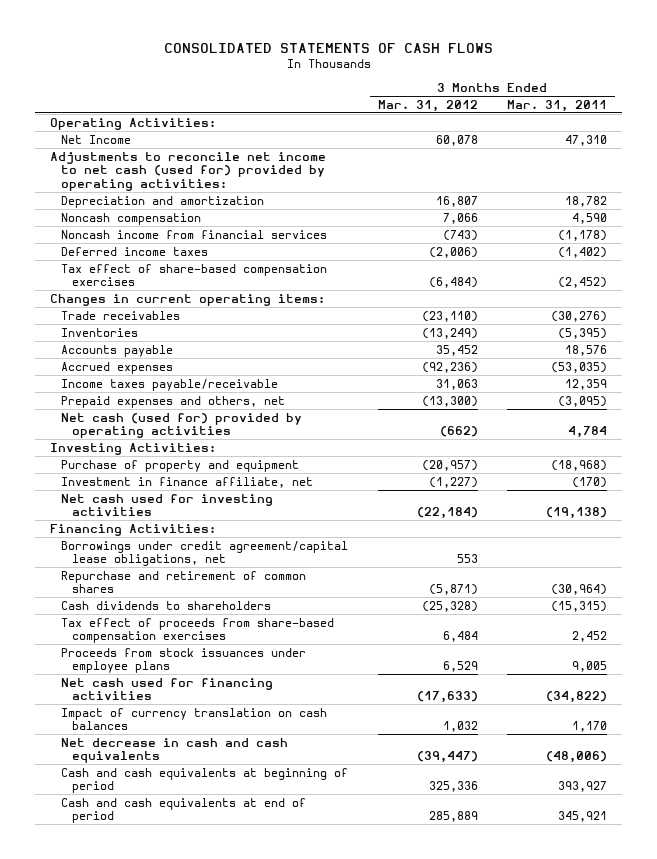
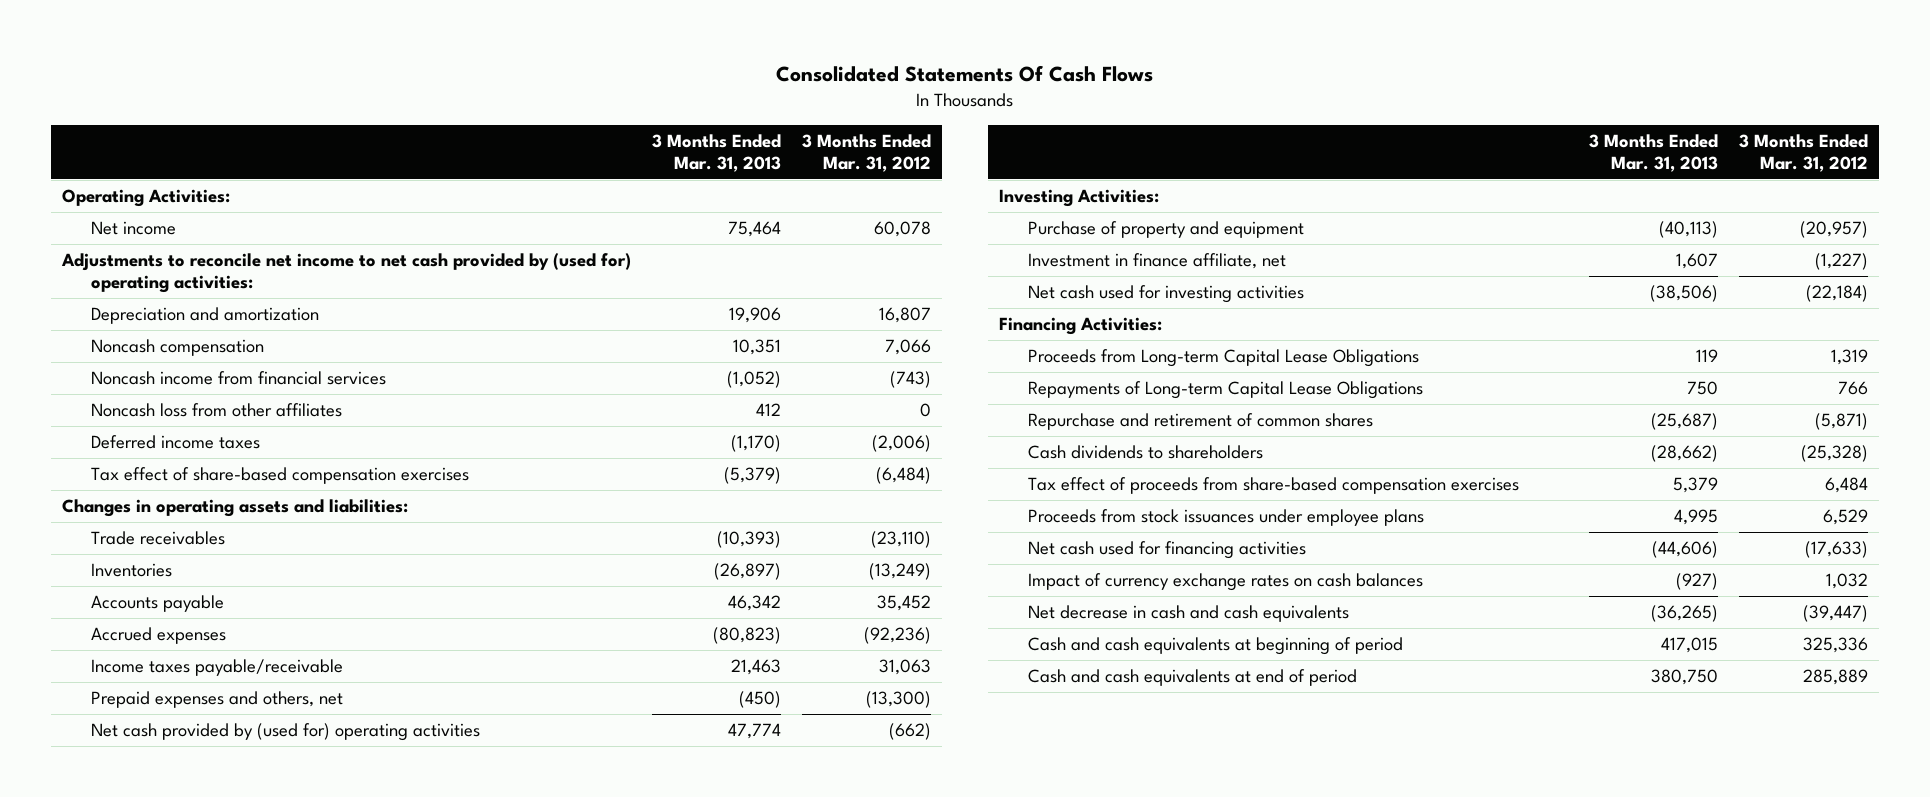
[163,42,493,53] CONSOLIDATED STATEMENTS OF CASH FLOWS -> [776,64,1154,82] Consolidated Statements Of Cash Flows
[507,99,608,112] Mar. 31, 2011 -> none
none -> [652,133,782,172] 3 Months Ended Mar. 31, 2013
[60,134,131,144] Net Income -> [91,221,177,236] Net income
[49,151,326,192] Adjustments to reconcile net income to net cash (used for) provided by operating activities: -> [60,253,631,294] Adjustments to reconcile net income to net cash provided by (used for) operating activities:
none -> [91,403,343,418] Noncash loss from other affiliates
[49,293,325,306] Changes in current operating items: -> [61,499,408,518] Changes in operating assets and liabilities:
[60,412,302,439] Net cash (used for) provided by operating activities -> [91,723,481,742] Net cash provided by (used for) operating activities
[60,540,348,567] Borrowings under credit agreement/capital lease obligations, net -> none
none -> [1028,349,1420,368] Proceeds from Long-term Capital Lease Obligations
none -> [1028,381,1424,400] Repayments of Long-term Capital Lease Obligations
[60,707,327,731] Impact of currency translation on cash balances -> [1028,573,1424,592] Impact of currency exchange rates on cash balances

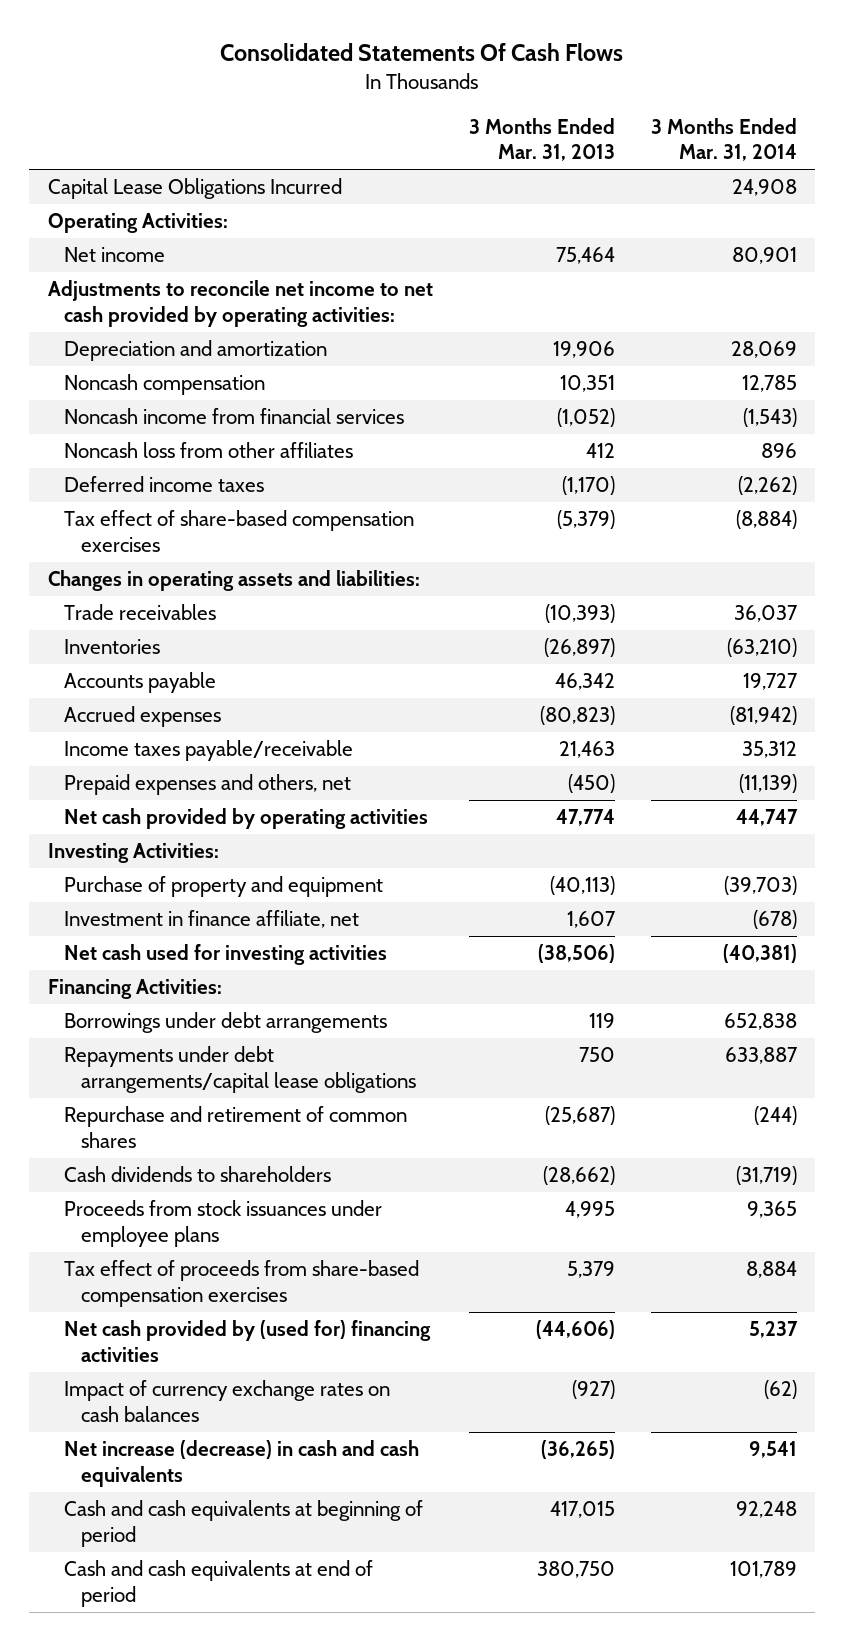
[802,133,932,172] 3 Months Ended Mar. 31, 2012 -> none
none -> [651,117,798,162] 3 Months Ended Mar. 31, 2014
none -> [47,178,342,200] Capital Lease Obligations Incurred
[60,253,631,294] Adjustments to reconcile net income to net cash provided by (used for) operating activities: -> [47,280,433,327] Adjustments to reconcile net income to net cash provided by operating activities:
[91,723,481,742] Net cash provided by (used for) operating activities -> [64,808,429,830] Net cash provided by operating activities
[1028,349,1420,368] Proceeds from Long-term Capital Lease Obligations -> [64,1012,388,1034] Borrowings under debt arrangements
[1028,381,1424,400] Repayments of Long-term Capital Lease Obligations -> [64,1046,417,1093] Repayments under debt arrangements/capital lease obligations
[1028,477,1520,495] Tax effect of proceeds from share-based compensation exercises -> [64,1260,420,1307] Tax effect of proceeds from share-based compensation exercises
[1028,541,1307,560] Net cash used for financing activities -> [64,1320,432,1362] Net cash provided by (used for) financing activities
[1028,605,1350,623] Net decrease in cash and cash equivalents -> [64,1440,420,1487] Net increase (decrease) in cash and cash equivalents

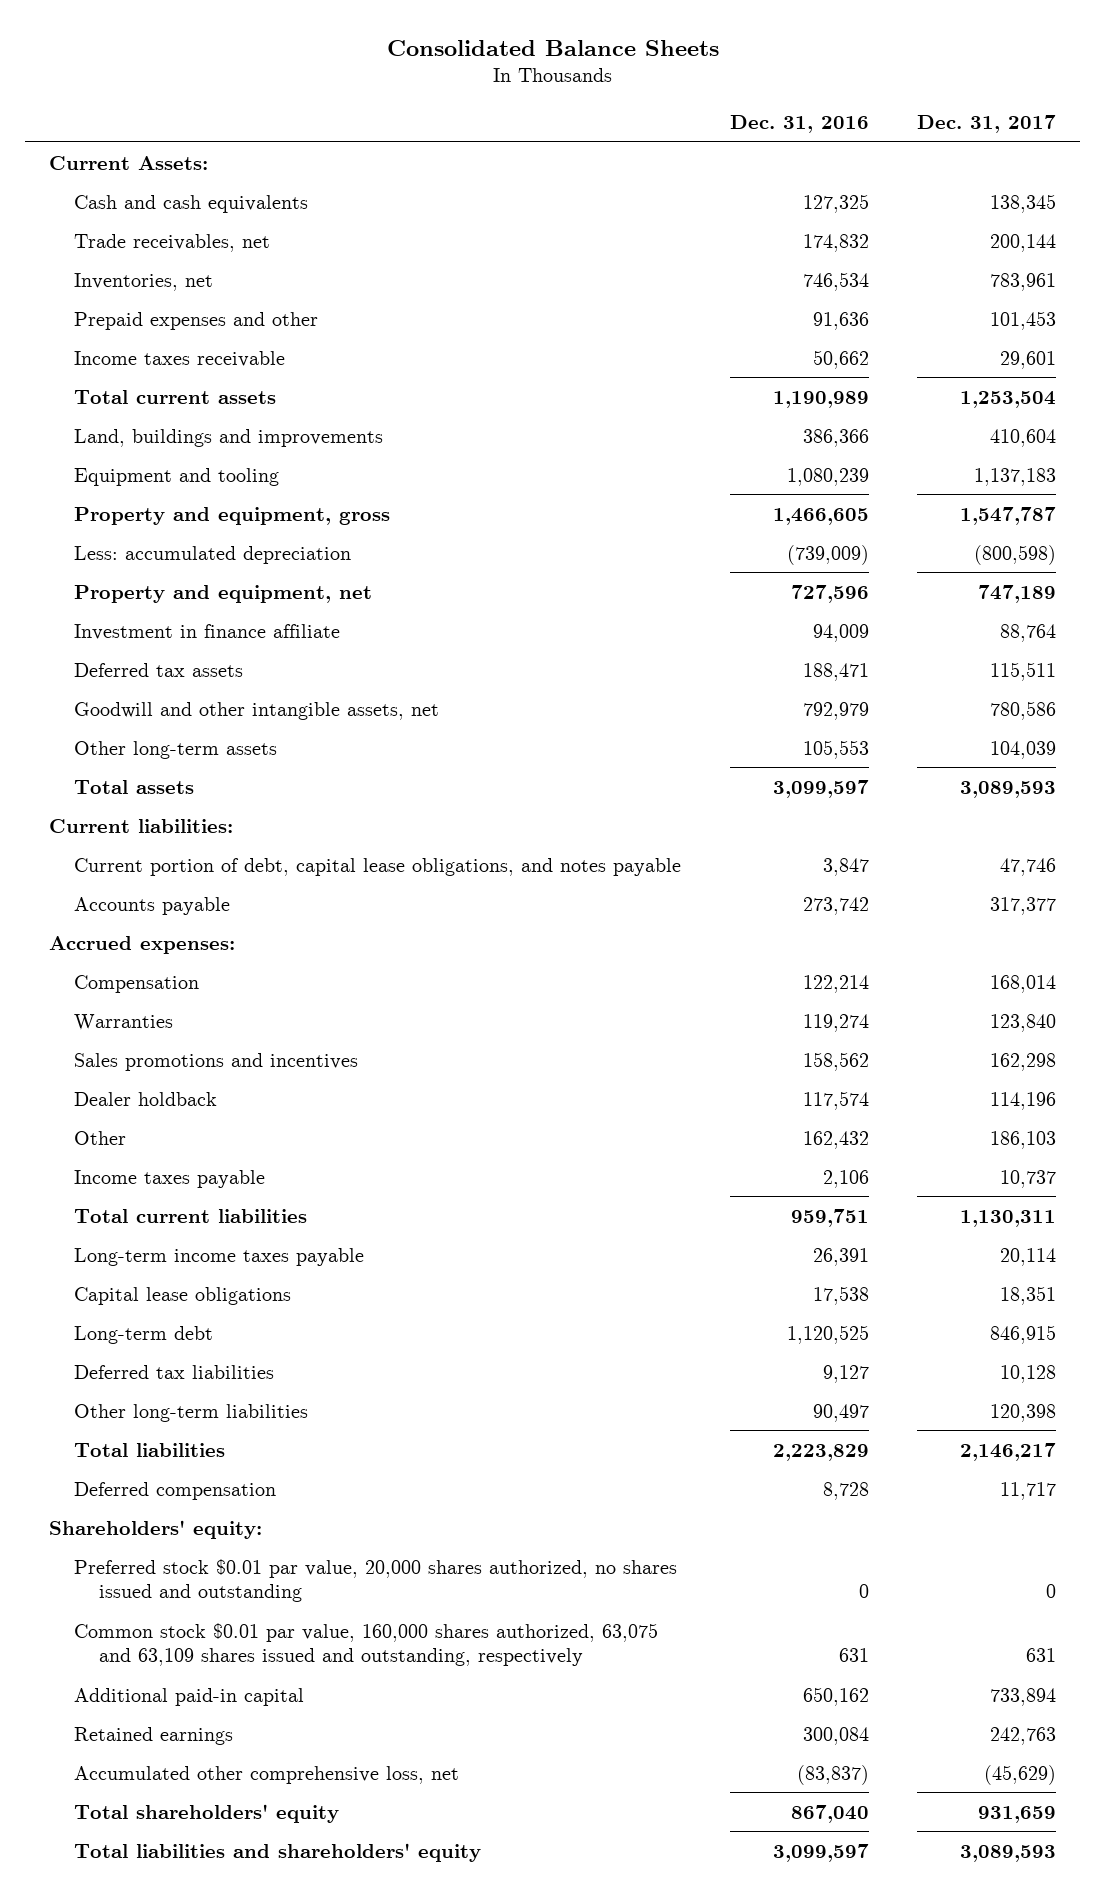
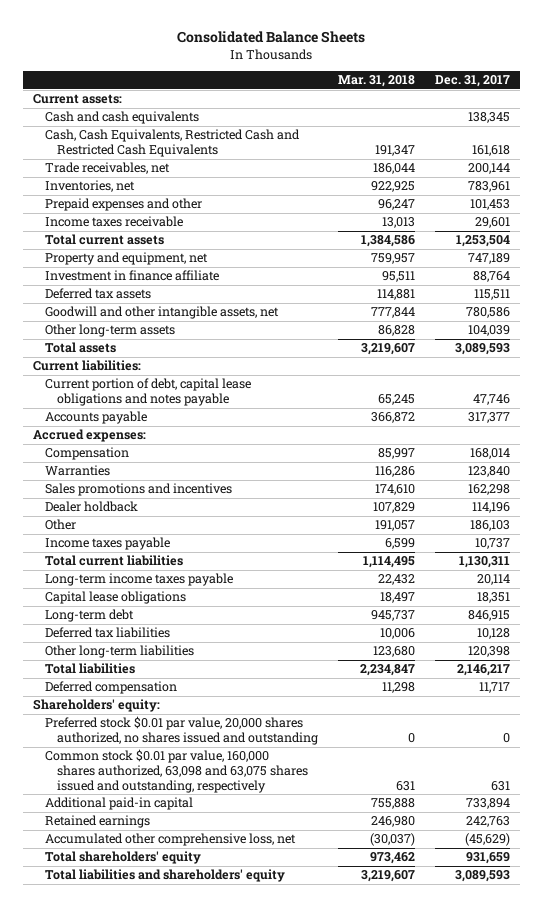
[729,114,869,133] Dec. 31, 2016 -> none
none -> [337,75,415,88] Mar. 31, 2018
[49,155,209,170] Current Assets: -> [33,94,123,105] Current assets:
none -> [44,129,300,158] Cash, Cash Equivalents, Restricted Cash and Restricted Cash Equivalents
[74,428,384,447] Land, buildings and improvements -> none
[74,467,280,486] Equipment and tooling -> none
[74,506,391,525] Property and equipment, gross -> none
[74,545,352,564] Less: accumulated depreciation -> none
[74,857,682,876] Current portion of debt, capital lease obligations, and notes payable -> [44,378,251,407] Current portion of debt, capital lease obligations and notes payable
[74,1622,659,1667] Common stock $0.01 par value, 160,000 shares authorized, 63,075 and 63,109 shares issued and outstanding, respectively -> [44,749,308,793] Common stock $0.01 par value, 160,000 shares authorized, 63,098 and 63,075 shares issued and outstanding, respectively

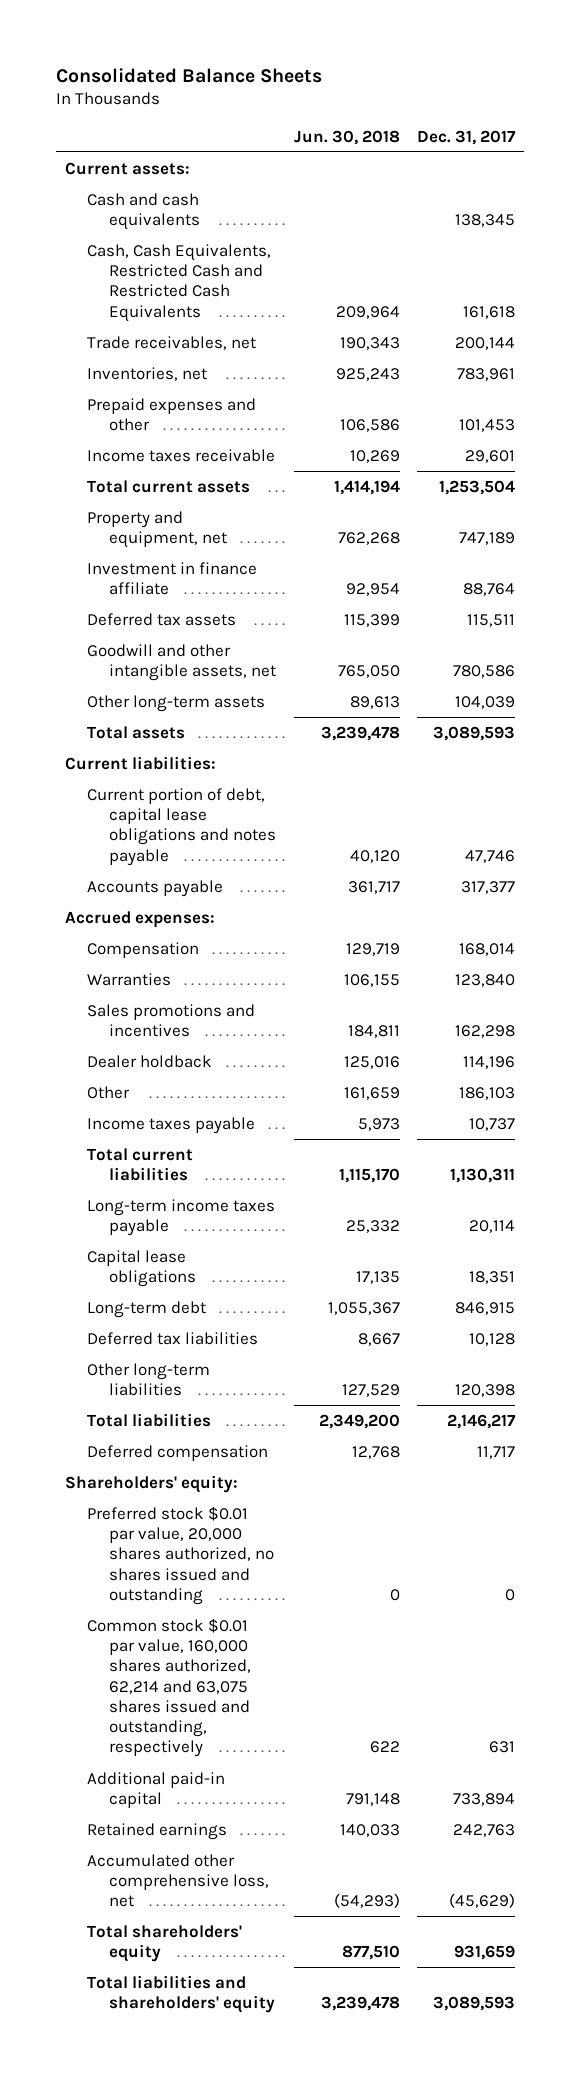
[337,75,415,88] Mar. 31, 2018 -> none
none -> [293,129,400,145] Jun. 30, 2018
[44,749,308,793] Common stock $0.01 par value, 160,000 shares authorized, 63,098 and 63,075 shares issued and outstanding, respectively -> [86,1617,251,1758] Common stock $0.01 par value, 160,000 shares authorized, 62,214 and 63,075 shares issued and outstanding, respectively

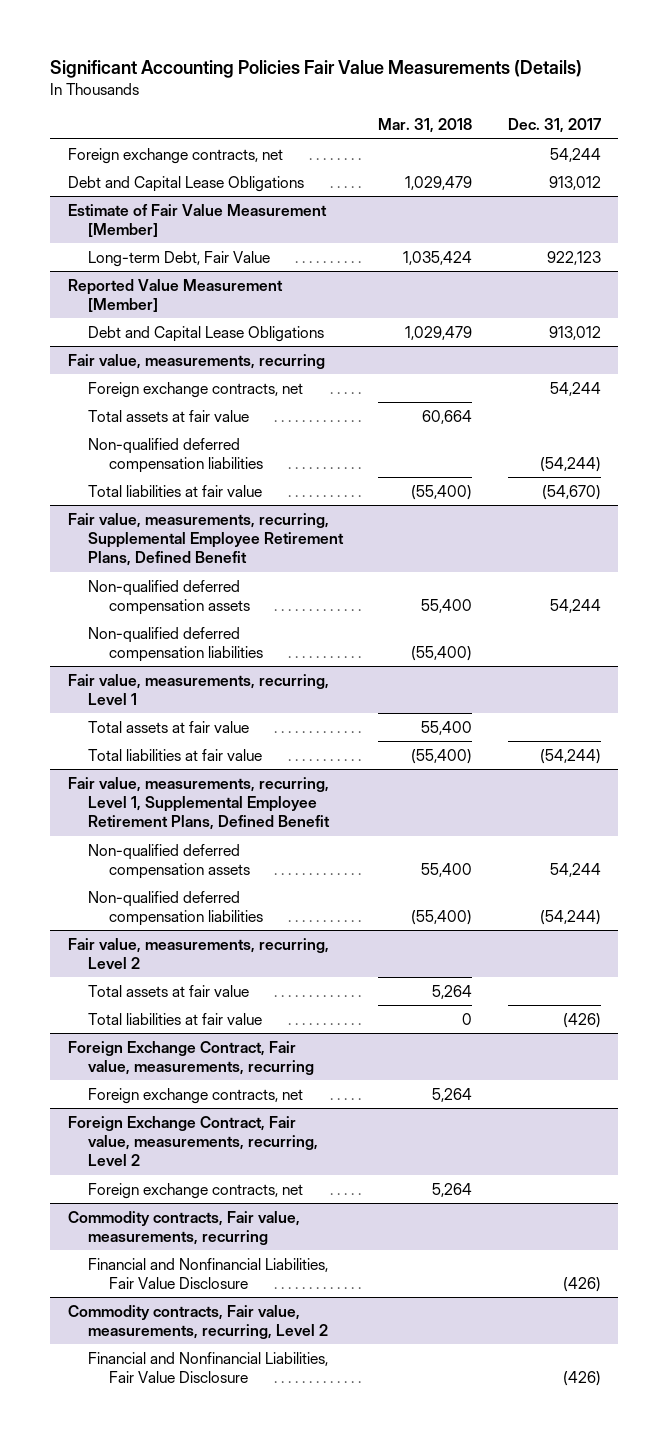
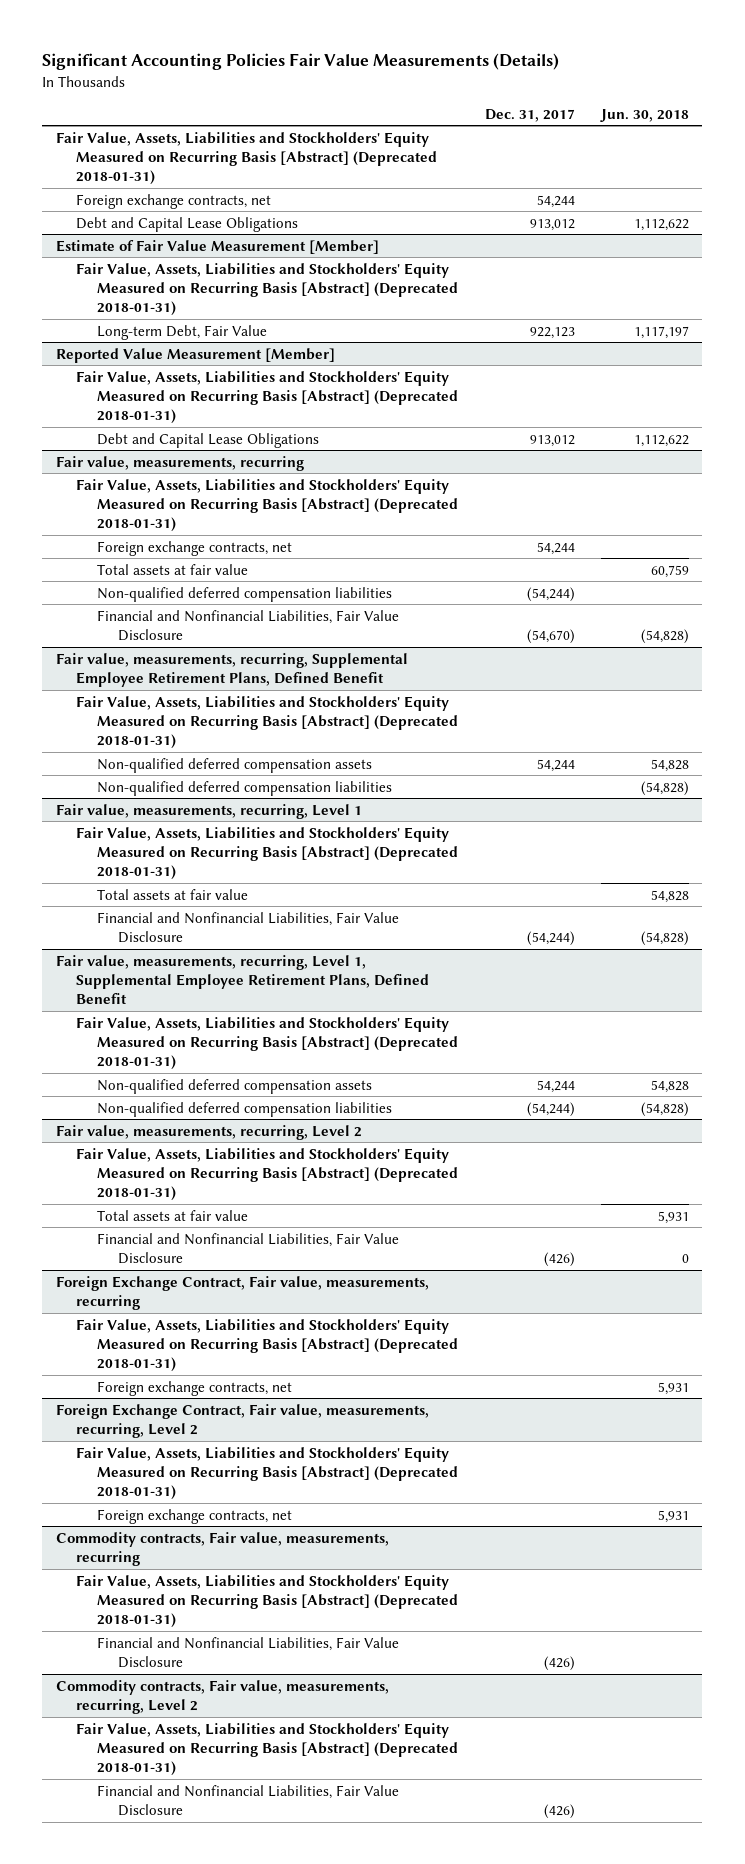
[378,118,473,134] Mar. 31, 2018 -> none
none -> [600,108,690,122] Jun. 30, 2018
none -> [55,131,438,185] Fair Value, Assets, Liabilities and Stockholders' Equity Measured on Recurring Basis [Abstract] (Deprecated 2018-01-31)
none -> [76,262,459,316] Fair Value, Assets, Liabilities and Stockholders' Equity Measured on Recurring Basis [Abstract] (Deprecated 2018-01-31)
none -> [76,370,459,424] Fair Value, Assets, Liabilities and Stockholders' Equity Measured on Recurring Basis [Abstract] (Deprecated 2018-01-31)
none -> [76,478,459,532] Fair Value, Assets, Liabilities and Stockholders' Equity Measured on Recurring Basis [Abstract] (Deprecated 2018-01-31)
[88,484,263,497] Total liabilities at fair value -> [97,609,400,641] Financial and Nonfinancial Liabilities, Fair Value Disclosure
none -> [76,695,459,749] Fair Value, Assets, Liabilities and Stockholders' Equity Measured on Recurring Basis [Abstract] (Deprecated 2018-01-31)
none -> [76,826,459,880] Fair Value, Assets, Liabilities and Stockholders' Equity Measured on Recurring Basis [Abstract] (Deprecated 2018-01-31)
[88,748,263,761] Total liabilities at fair value -> [97,911,400,943] Financial and Nonfinancial Liabilities, Fair Value Disclosure
none -> [76,1016,459,1070] Fair Value, Assets, Liabilities and Stockholders' Equity Measured on Recurring Basis [Abstract] (Deprecated 2018-01-31)
none -> [76,1147,459,1201] Fair Value, Assets, Liabilities and Stockholders' Equity Measured on Recurring Basis [Abstract] (Deprecated 2018-01-31)
[88,1012,263,1025] Total liabilities at fair value -> [97,1232,400,1264] Financial and Nonfinancial Liabilities, Fair Value Disclosure
none -> [76,1318,459,1372] Fair Value, Assets, Liabilities and Stockholders' Equity Measured on Recurring Basis [Abstract] (Deprecated 2018-01-31)
none -> [76,1446,459,1500] Fair Value, Assets, Liabilities and Stockholders' Equity Measured on Recurring Basis [Abstract] (Deprecated 2018-01-31)
none -> [76,1574,459,1628] Fair Value, Assets, Liabilities and Stockholders' Equity Measured on Recurring Basis [Abstract] (Deprecated 2018-01-31)
none -> [76,1722,459,1776] Fair Value, Assets, Liabilities and Stockholders' Equity Measured on Recurring Basis [Abstract] (Deprecated 2018-01-31)

